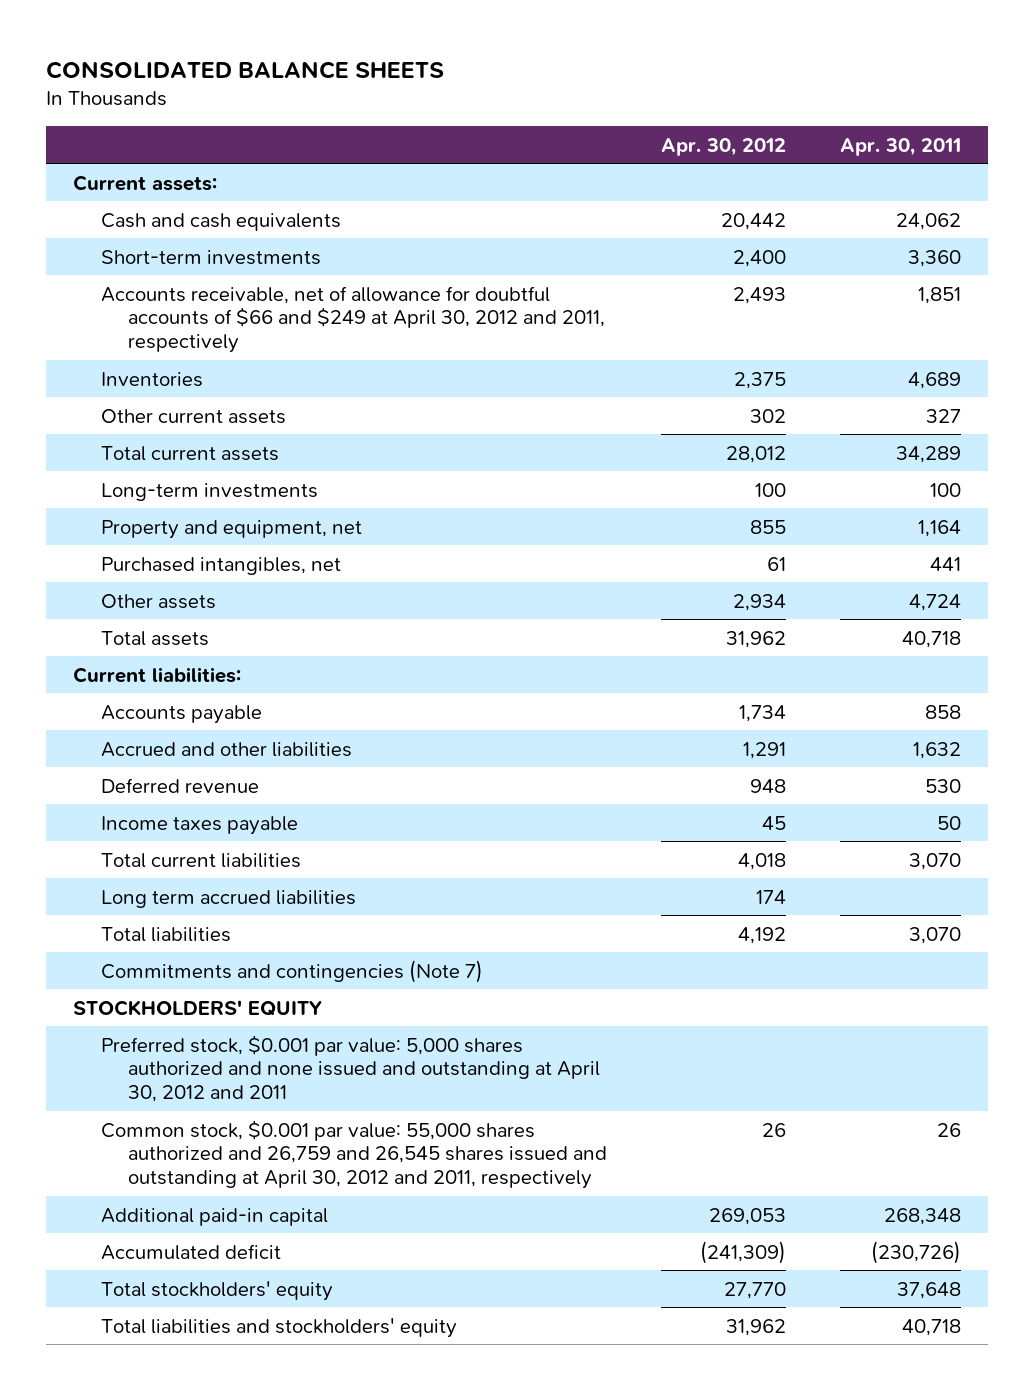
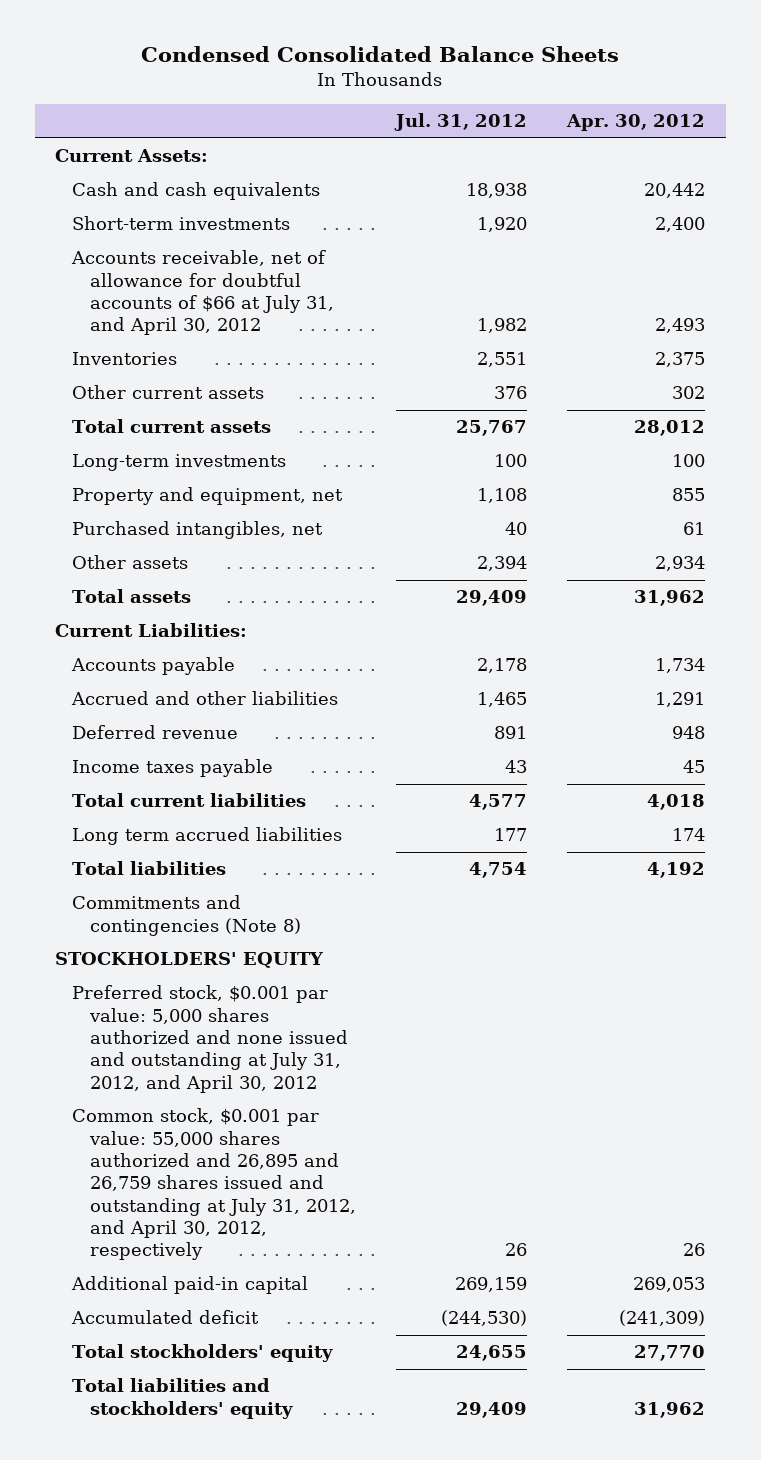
[45,60,444,79] CONSOLIDATED BALANCE SHEETS -> [141,46,620,63] Condensed Consolidated Balance Sheets
[840,137,962,156] Apr. 30, 2011 -> none
none -> [393,113,527,132] Jul. 31, 2012
[72,174,217,191] Current assets: -> [55,149,209,163] Current Assets:
[100,285,606,353] Accounts receivable, net of allowance for doubtful accounts of $66 and $249 at April 30, 2012 and 2011, respectively -> [71,250,334,336] Accounts receivable, net of allowance for doubtful accounts of $66 at July 31, and April 30, 2012
[72,666,241,683] Current liabilities: -> [55,623,248,638] Current Liabilities:
[100,959,483,983] Commitments and contingencies (Note 7) -> [72,895,301,936] Commitments and contingencies (Note 8)
[100,1034,601,1102] Preferred stock, $0.001 par value: 5,000 shares authorized and none issued and outstanding at April 30, 2012 and 2011 -> [72,985,348,1093] Preferred stock, $0.001 par value: 5,000 shares authorized and none issued and outstanding at July 31, 2012, and April 30, 2012
[100,1119,608,1189] Common stock, $0.001 par value: 55,000 shares authorized and 26,759 and 26,545 shares issued and outstanding at April 30, 2012 and 2011, respectively -> [72,1108,356,1261] Common stock, $0.001 par value: 55,000 shares authorized and 26,895 and 26,759 shares issued and outstanding at July 31, 2012, and April 30, 2012, respectively

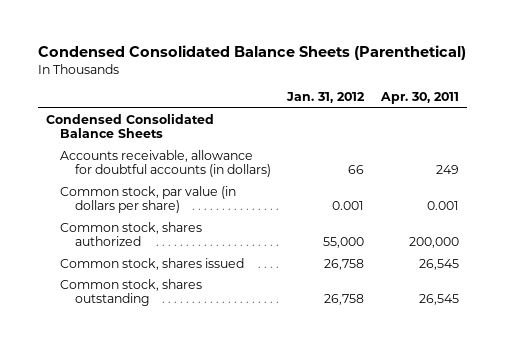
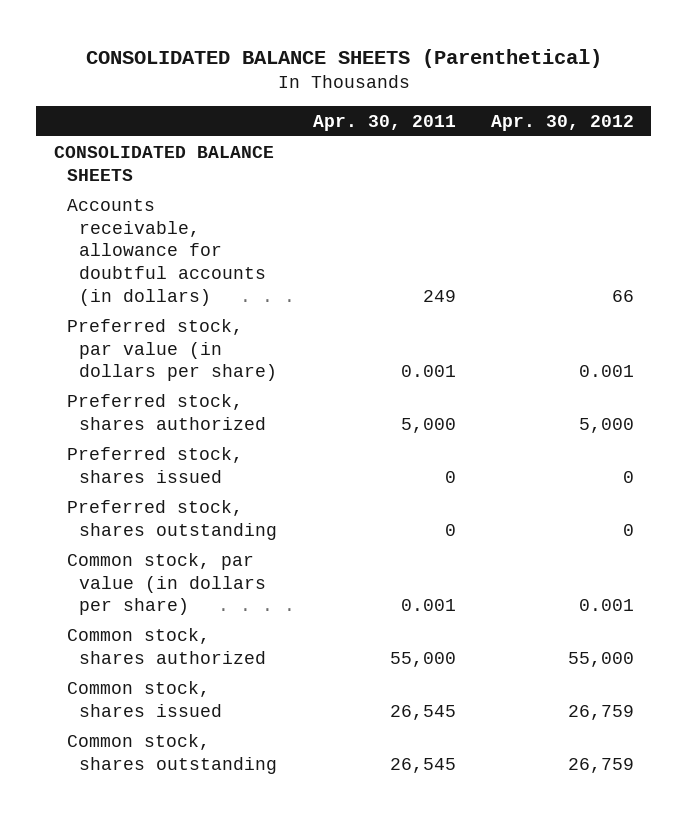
[37,45,466,61] Condensed Consolidated Balance Sheets (Parenthetical) -> [85,49,602,69] CONSOLIDATED BALANCE SHEETS (Parenthetical)
[286,92,366,104] Jan. 31, 2012 -> none
none -> [490,114,634,131] Apr. 30, 2012
[46,113,215,139] Condensed Consolidated Balance Sheets -> [54,145,275,181] CONSOLIDATED BALANCE SHEETS
none -> [66,318,278,382] Preferred stock, par value (in dollars per share)
none -> [66,393,267,430] Preferred stock, shares authorized
none -> [66,446,243,483] Preferred stock, shares issued
none -> [66,499,278,540] Preferred stock, shares outstanding
[409,237,460,249] 200,000 -> [389,651,456,667] 55,000

